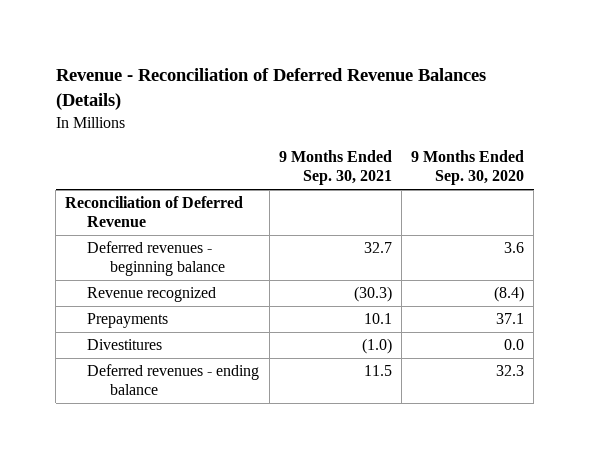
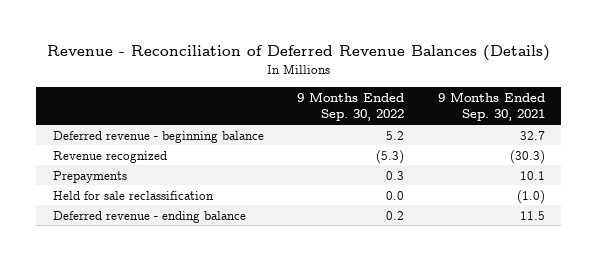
[410,150,524,186] 9 Months Ended Sep. 30, 2020 -> none
none -> [297,91,405,122] 9 Months Ended Sep. 30, 2022
[65,196,244,228] Reconciliation of Deferred Revenue -> none
[87,241,225,277] Deferred revenues - beginning balance -> [52,130,264,143] Deferred revenue - beginning balance
[87,339,163,351] Divestitures -> none
none -> [52,190,214,200] Held for sale reclassification
[87,364,260,396] Deferred revenues - ending balance -> [52,210,246,223] Deferred revenue - ending balance

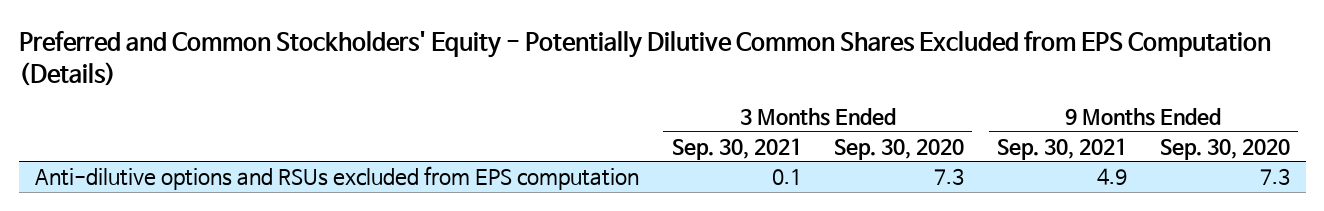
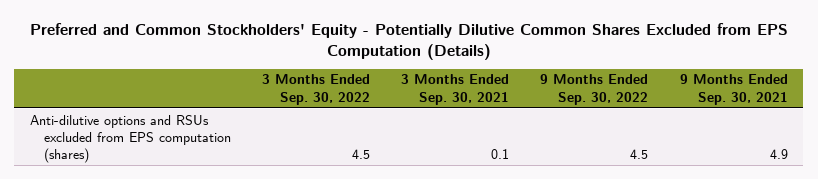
[834,138,965,160] Sep. 30, 2020 -> none
[1159,138,1290,160] Sep. 30, 2020 -> none
none -> [262,74,371,105] 3 Months Ended Sep. 30, 2022
none -> [540,74,649,105] 9 Months Ended Sep. 30, 2022
[34,166,639,191] Anti-dilutive options and RSUs excluded from EPS computation -> [29,114,231,163] Anti-dilutive options and RSUs excluded from EPS computation (shares)

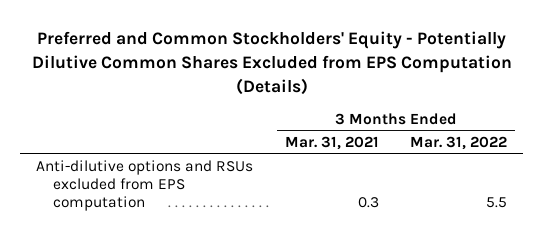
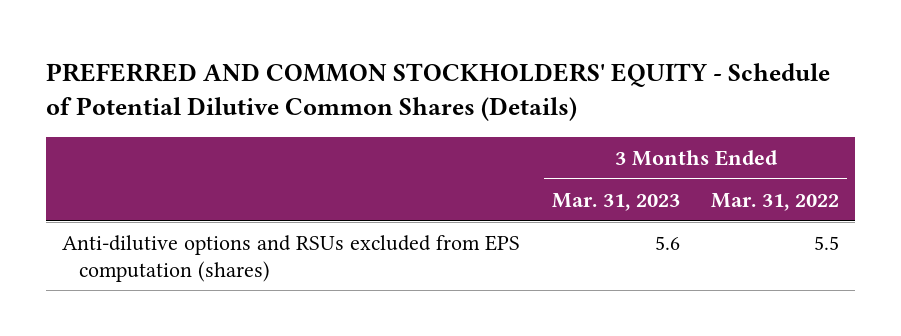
[31,31,512,96] Preferred and Common Stockholders' Equity - Potentially Dilutive Common Shares Excluded from EPS Computation (Details) -> [46,62,831,122] PREFERRED AND COMMON STOCKHOLDERS' EQUITY - Schedule of Potential Dilutive Common Shares (Details)
[284,136,379,151] Mar. 31, 2021 -> none
none -> [551,193,680,212] Mar. 31, 2023
[36,160,254,212] Anti-dilutive options and RSUs excluded from EPS computation -> [62,235,521,282] Anti-dilutive options and RSUs excluded from EPS computation (shares)

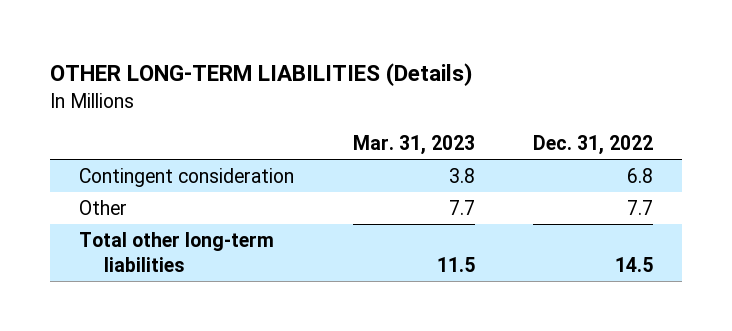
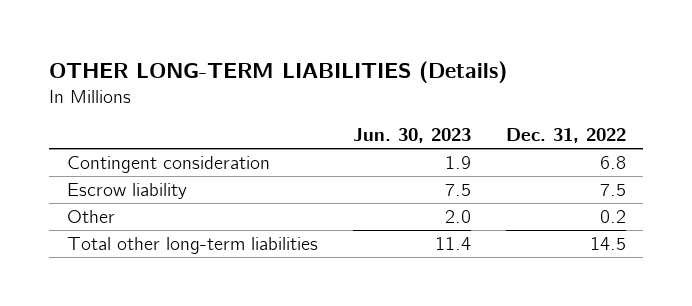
[352,135,475,156] Mar. 31, 2023 -> none
none -> [352,128,471,144] Jun. 30, 2023
none -> [66,182,187,199] Escrow liability
[626,200,653,216] 7.7 -> [599,209,626,223] 0.2

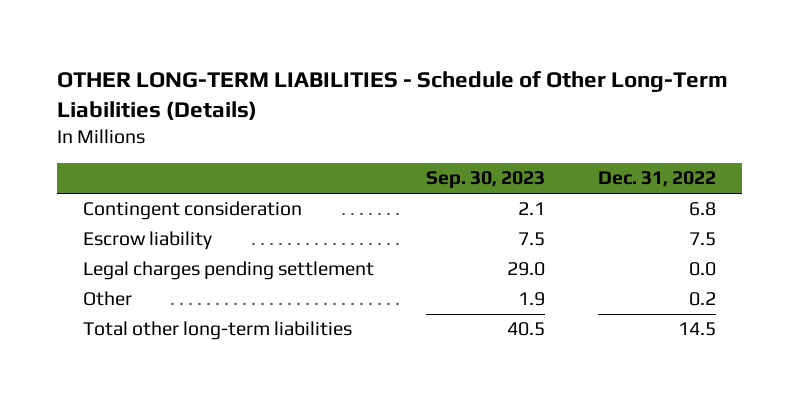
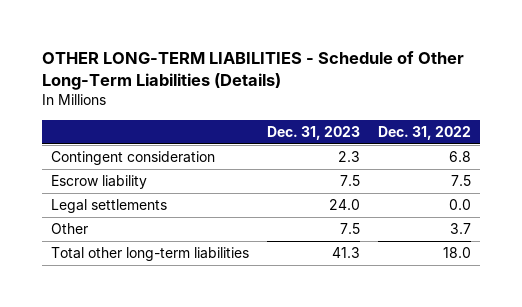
[426,171,546,190] Sep. 30, 2023 -> none
none -> [266,125,360,140] Dec. 31, 2023
[83,261,375,281] Legal charges pending settlement -> [50,199,167,214] Legal settlements
[688,292,716,307] 0.2 -> [449,223,471,235] 3.7
[677,322,716,337] 14.5 -> [442,247,471,259] 18.0

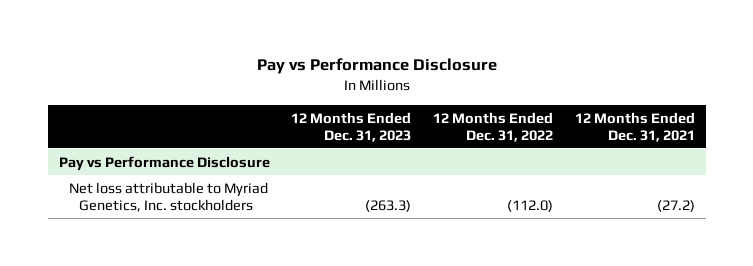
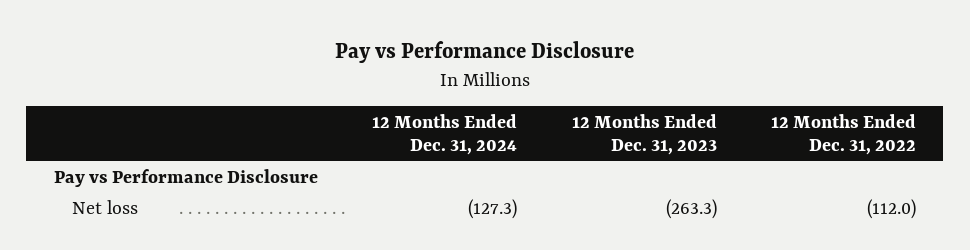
[574,111,695,142] 12 Months Ended Dec. 31, 2021 -> none
none -> [372,113,518,156] 12 Months Ended Dec. 31, 2024
[69,181,269,212] Net loss attributable to Myriad Genetics, Inc. stockholders -> [71,200,138,215] Net loss

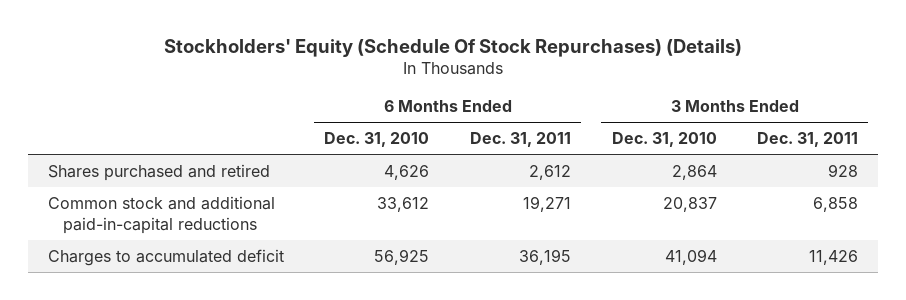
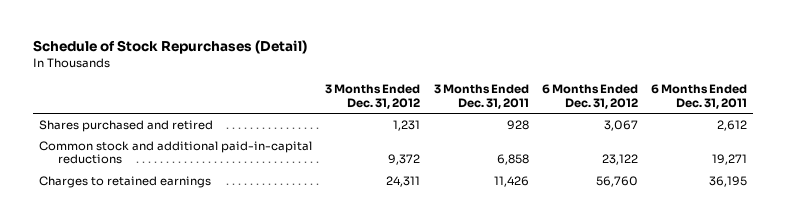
[164,38,743,57] Stockholders' Equity (Schedule Of Stock Repurchases) (Details) -> [32,40,307,55] Schedule of Stock Repurchases (Detail)
[324,132,430,148] Dec. 31, 2010 -> none
[611,132,717,148] Dec. 31, 2010 -> none
none -> [325,84,421,109] 3 Months Ended Dec. 31, 2012
none -> [541,84,638,109] 6 Months Ended Dec. 31, 2012
[47,248,284,266] Charges to accumulated deficit -> [39,175,212,188] Charges to retained earnings

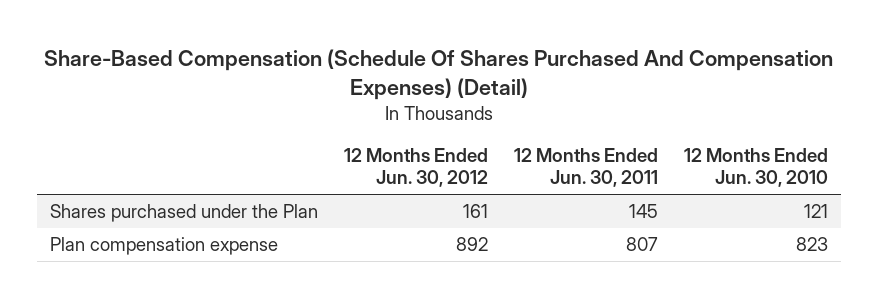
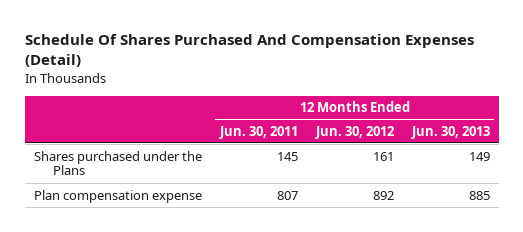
[43,49,833,101] Share-Based Compensation (Schedule Of Shares Purchased And Compensation Expenses) (Detail) -> [24,33,474,68] Schedule Of Shares Purchased And Compensation Expenses (Detail)
[683,148,828,188] 12 Months Ended Jun. 30, 2010 -> none
none -> [410,125,490,139] Jun. 30, 2013
[50,204,319,223] Shares purchased under the Plan -> [33,150,202,176] Shares purchased under the Plans

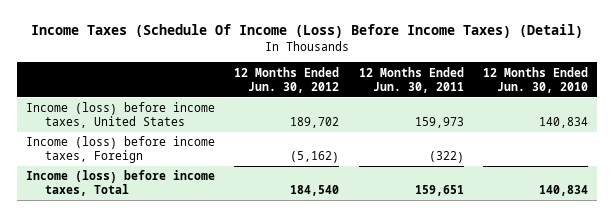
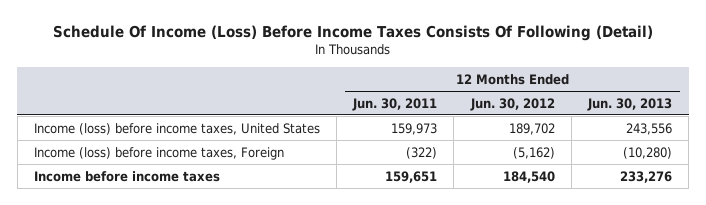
[30,23,583,38] Income Taxes (Schedule Of Income (Loss) Before Income Taxes) (Detail) -> [52,25,653,42] Schedule Of Income (Loss) Before Income Taxes Consists Of Following (Detail)
[482,66,588,93] 12 Months Ended Jun. 30, 2010 -> none
none -> [586,97,672,111] Jun. 30, 2013
[26,170,216,197] Income (loss) before income taxes, Total -> [33,170,220,182] Income before income taxes

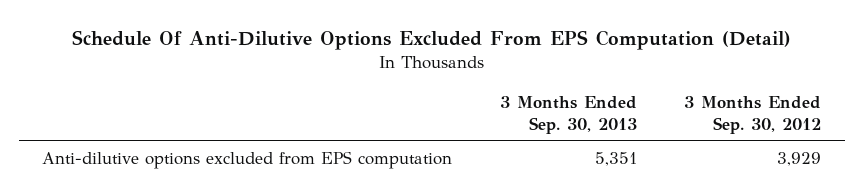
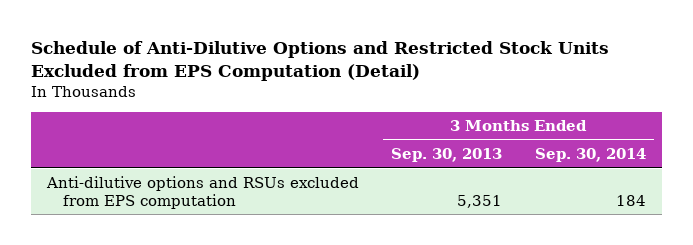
[71,30,791,51] Schedule Of Anti-Dilutive Options Excluded From EPS Computation (Detail) -> [30,40,609,82] Schedule of Anti-Dilutive Options and Restricted Stock Units Excluded from EPS Computation (Detail)
[684,95,822,134] 3 Months Ended Sep. 30, 2012 -> none
none -> [534,148,646,163] Sep. 30, 2014
[42,150,453,169] Anti-dilutive options excluded from EPS computation -> [45,176,359,209] Anti-dilutive options and RSUs excluded from EPS computation

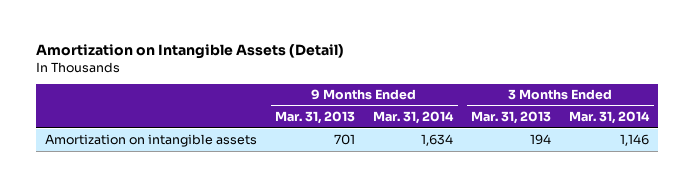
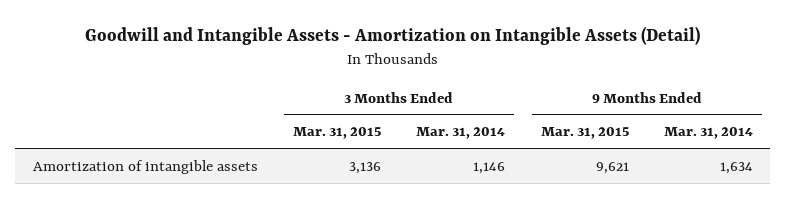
[35,44,344,60] Amortization on Intangible Assets (Detail) -> [84,26,700,46] Goodwill and Intangible Assets - Amortization on Intangible Assets (Detail)
[275,111,356,125] Mar. 31, 2013 -> none
[471,111,552,125] Mar. 31, 2013 -> none
none -> [293,127,382,140] Mar. 31, 2015
none -> [540,127,629,140] Mar. 31, 2015
[44,134,257,148] Amortization on intangible assets -> [32,159,258,174] Amortization of intangible assets

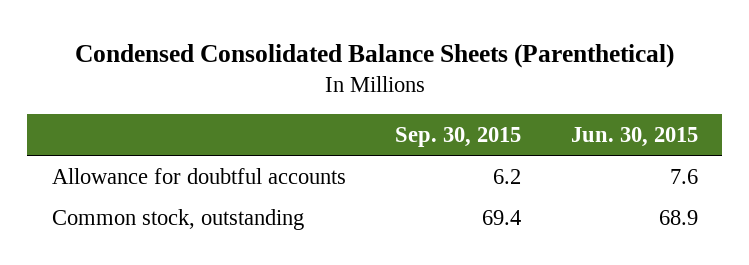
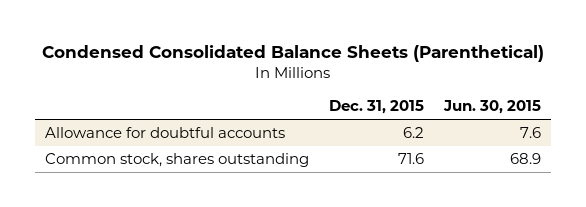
[395,126,522,147] Sep. 30, 2015 -> none
none -> [329,100,425,115] Dec. 31, 2015
[51,208,304,230] Common stock, outstanding -> [45,153,310,168] Common stock, shares outstanding

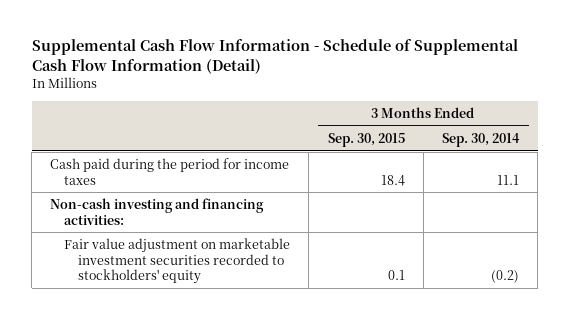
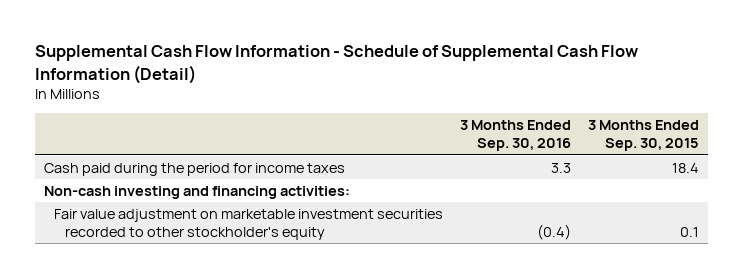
[442,132,521,147] Sep. 30, 2014 -> none
none -> [460,120,572,152] 3 Months Ended Sep. 30, 2016
[64,238,291,285] Fair value adjustment on marketable investment securities recorded to stockholders' equity -> [54,208,444,240] Fair value adjustment on marketable investment securities recorded to other stockholder's equity

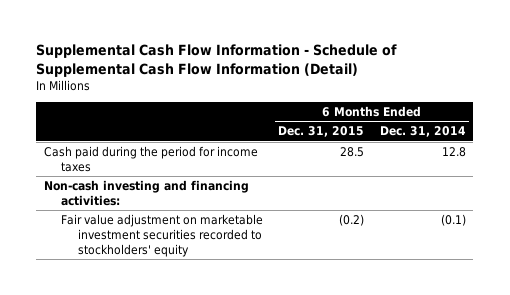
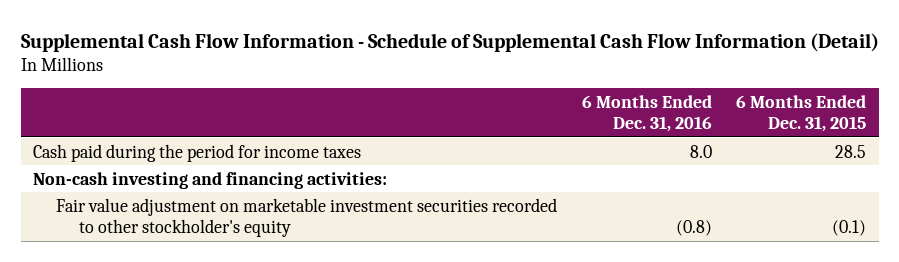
[379,126,466,138] Dec. 31, 2014 -> none
none -> [581,94,712,133] 6 Months Ended Dec. 31, 2016
[61,214,264,258] Fair value adjustment on marketable investment securities recorded to stockholders' equity -> [56,197,558,238] Fair value adjustment on marketable investment securities recorded to other stockholder's equity
[339,214,365,227] (0.2) -> [832,220,867,237] (0.1)

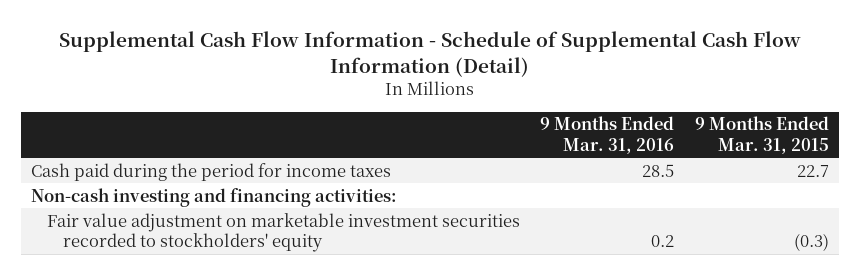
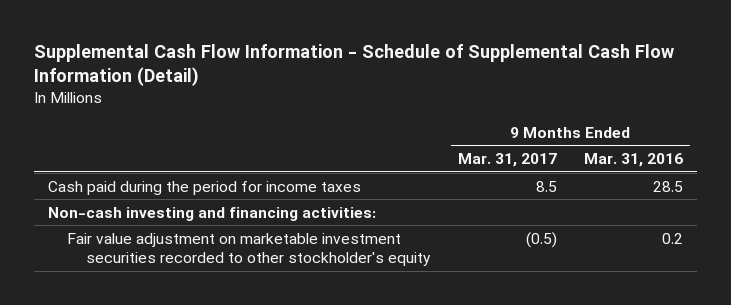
[694,116,829,154] 9 Months Ended Mar. 31, 2015 -> none
none -> [457,153,557,168] Mar. 31, 2017
[47,212,521,252] Fair value adjustment on marketable investment securities recorded to stockholders' equity -> [67,232,432,267] Fair value adjustment on marketable investment securities recorded to other stockholder's equity

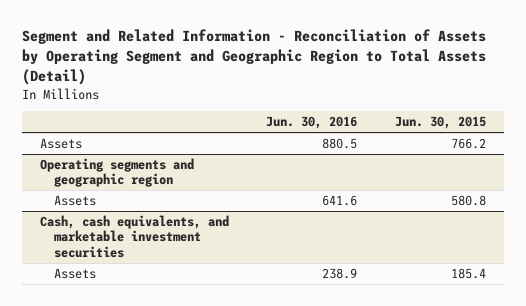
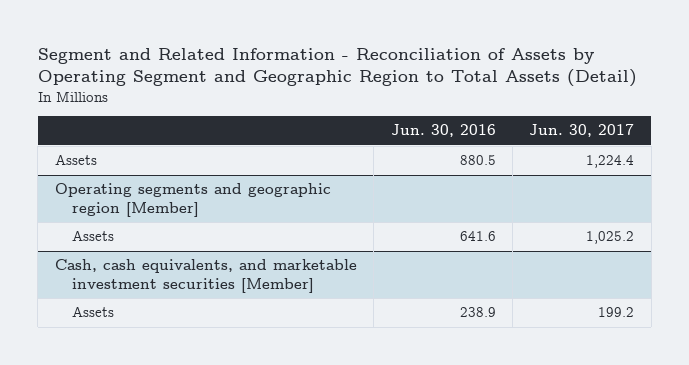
[394,116,486,130] Jun. 30, 2015 -> none
none -> [529,124,635,138] Jun. 30, 2017
[40,157,195,188] Operating segments and geographic region -> [54,183,331,217] Operating segments and geographic region [Member]
[40,214,230,258] Cash, cash equivalents, and marketable investment securities -> [54,259,357,293] Cash, cash equivalents, and marketable investment securities [Member]

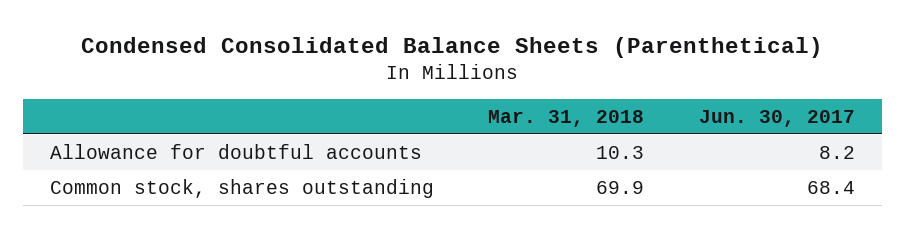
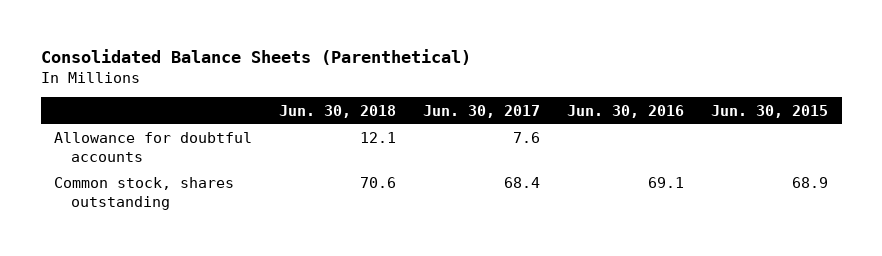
[81,36,824,58] Condensed Consolidated Balance Sheets (Parenthetical) -> [40,49,471,66] Consolidated Balance Sheets (Parenthetical)
[488,109,645,127] Mar. 31, 2018 -> none
none -> [279,104,397,118] Jun. 30, 2018
none -> [567,104,685,118] Jun. 30, 2016
none -> [711,104,829,118] Jun. 30, 2015
[818,145,855,159] 8.2 -> [513,132,541,144] 7.6

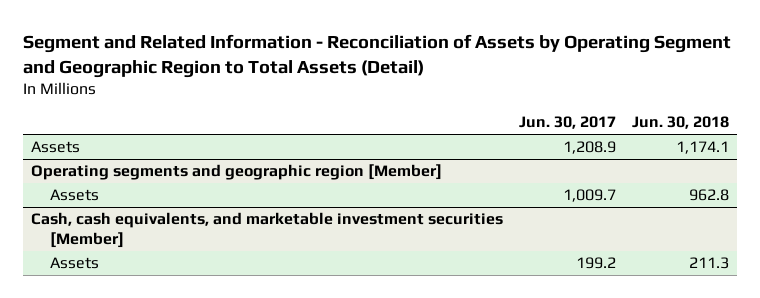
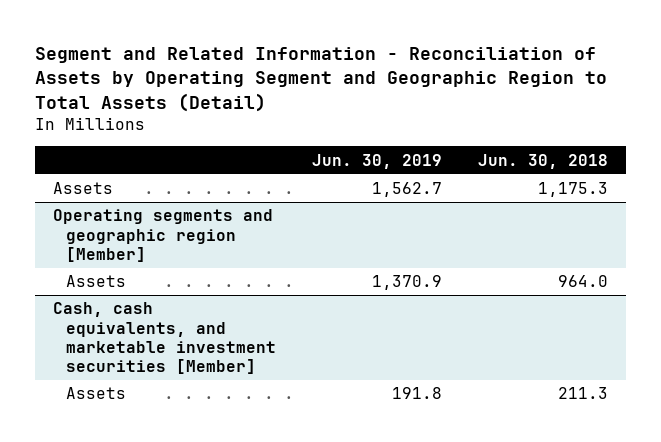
[519,116,617,130] Jun. 30, 2017 -> none
none -> [311,153,442,169] Jun. 30, 2019
[676,141,730,155] 1,174.1 -> [537,182,608,198] 1,175.3
[689,189,730,202] 962.8 -> [557,275,608,288] 964.0

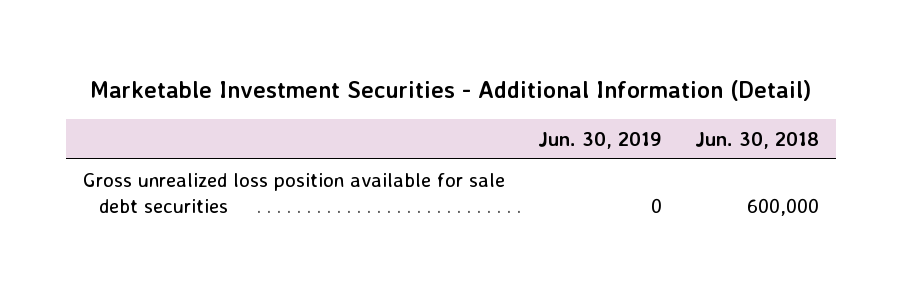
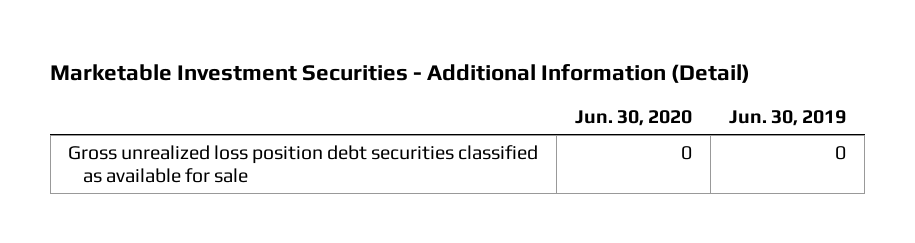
[695,131,820,149] Jun. 30, 2018 -> none
none -> [575,110,693,127] Jun. 30, 2020
[82,172,505,213] Gross unrealized loss position available for sale debt securities -> [68,144,539,183] Gross unrealized loss position debt securities classified as available for sale

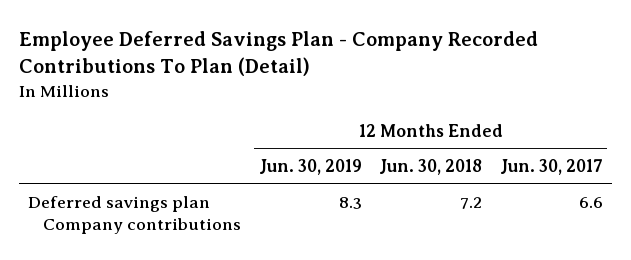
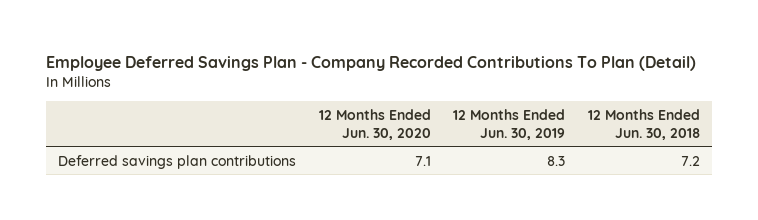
[499,159,603,176] Jun. 30, 2017 -> none
none -> [318,108,431,140] 12 Months Ended Jun. 30, 2020
[28,196,242,234] Deferred savings plan Company contributions -> [57,154,296,169] Deferred savings plan contributions

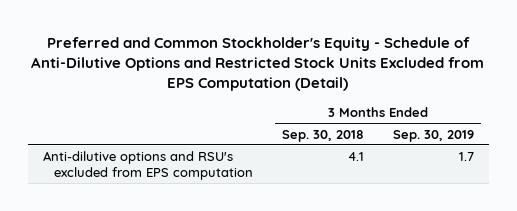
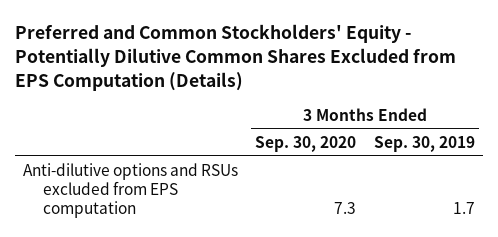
[31,37,485,92] Preferred and Common Stockholder's Equity - Schedule of Anti-Dilutive Options and Restricted Stock Units Excluded from EPS Computation (Detail) -> [14,23,456,91] Preferred and Common Stockholders' Equity - Potentially Dilutive Common Shares Excluded from EPS Computation (Details)
[281,129,364,142] Sep. 30, 2018 -> none
none -> [255,135,357,152] Sep. 30, 2020
[42,151,253,181] Anti-dilutive options and RSU's excluded from EPS computation -> [23,163,239,218] Anti-dilutive options and RSUs excluded from EPS computation

